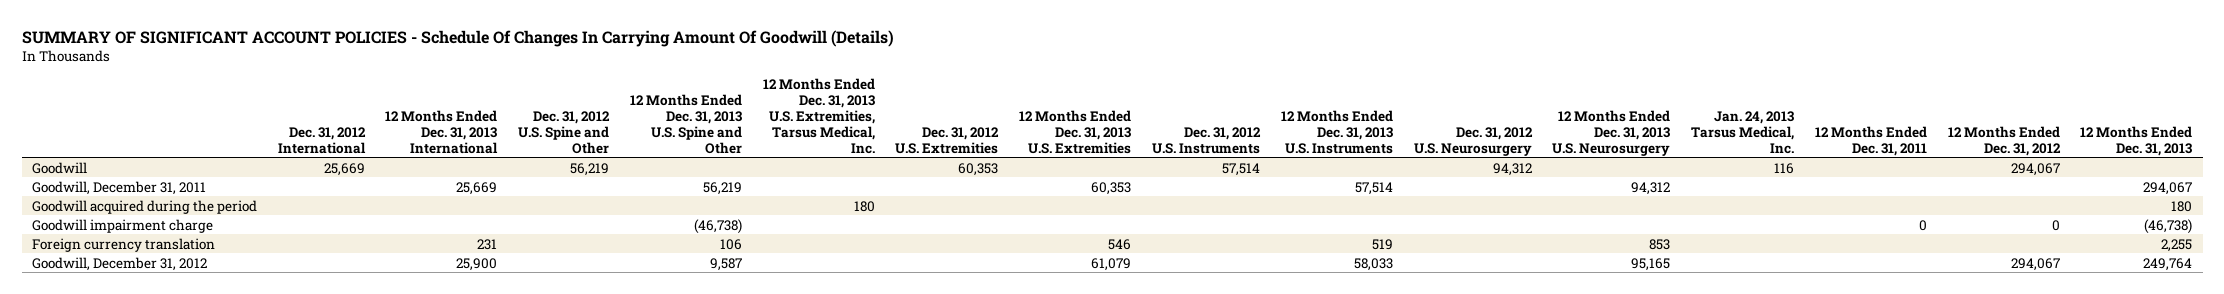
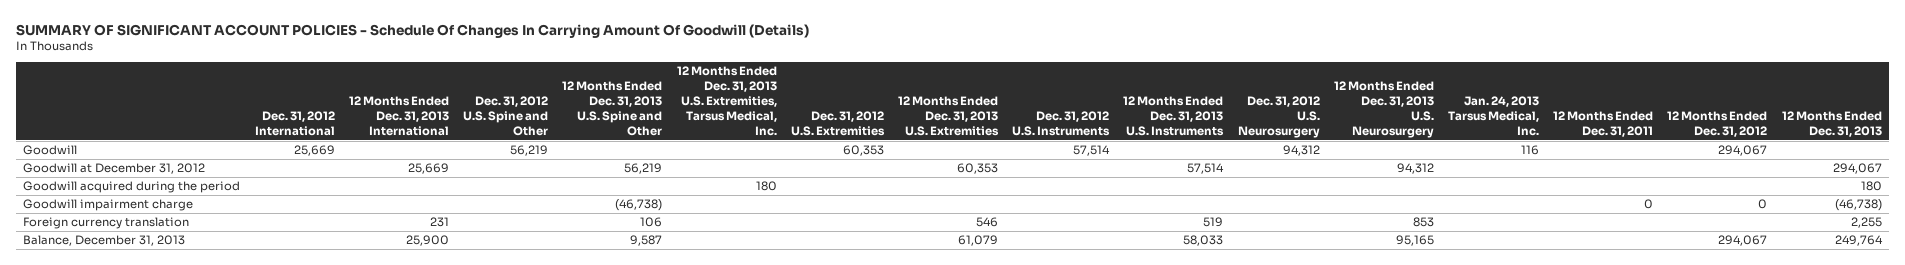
[31,180,206,195] Goodwill, December 31, 2011 -> [23,163,206,175] Goodwill at December 31, 2012
[31,256,207,271] Goodwill, December 31, 2012 -> [23,235,186,247] Balance, December 31, 2013

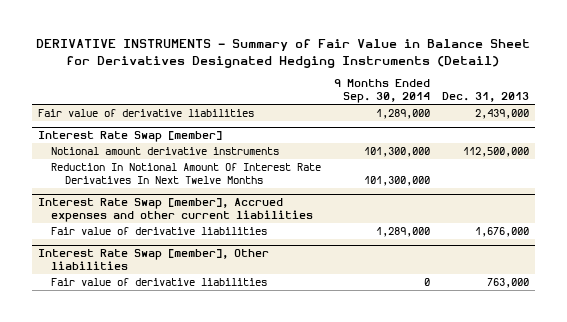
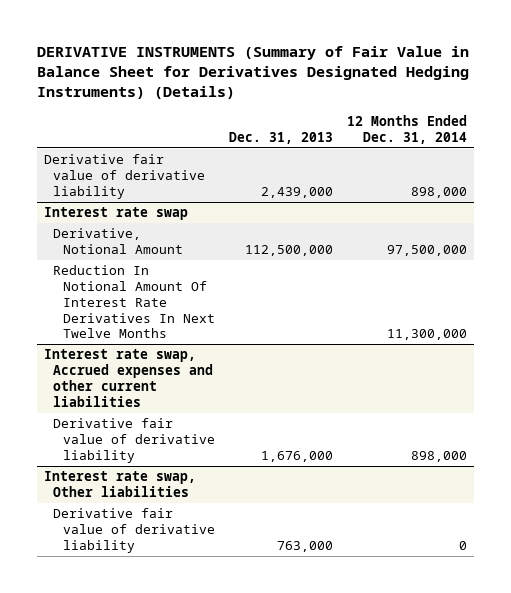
[36,39,531,68] DERIVATIVE INSTRUMENTS - Summary of Fair Value in Balance Sheet for Derivatives Designated Hedging Instruments (Detail) -> [36,46,469,100] DERIVATIVE INSTRUMENTS (Summary of Fair Value in Balance Sheet for Derivatives Designated Hedging Instruments) (Details)
[333,79,430,103] 9 Months Ended Sep. 30, 2014 -> none
none -> [346,114,467,144] 12 Months Ended Dec. 31, 2014
[37,109,254,118] Fair value of derivative liabilities -> [43,154,206,199] Derivative fair value of derivative liability
[37,131,222,143] Interest Rate Swap [member] -> [43,207,188,221] Interest rate swap
[51,147,280,156] Notional amount derivative instruments -> [53,228,183,255] Derivative, Notional Amount
[37,198,314,223] Interest Rate Swap [member], Accrued expenses and other current liabilities -> [43,349,214,407] Interest rate swap, Accrued expenses and other current liabilities
[51,227,268,236] Fair value of derivative liabilities -> [53,418,215,463] Derivative fair value of derivative liability
[37,249,269,271] Interest Rate Swap [member], Other liabilities -> [43,471,196,498] Interest rate swap, Other liabilities
[51,278,268,287] Fair value of derivative liabilities -> [53,508,215,553] Derivative fair value of derivative liability

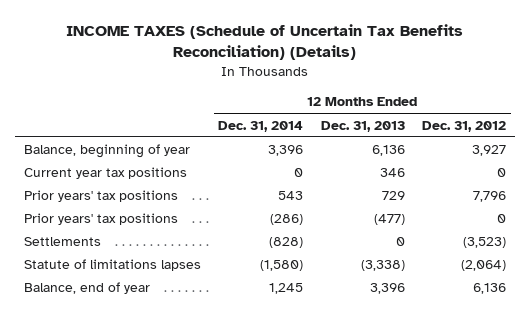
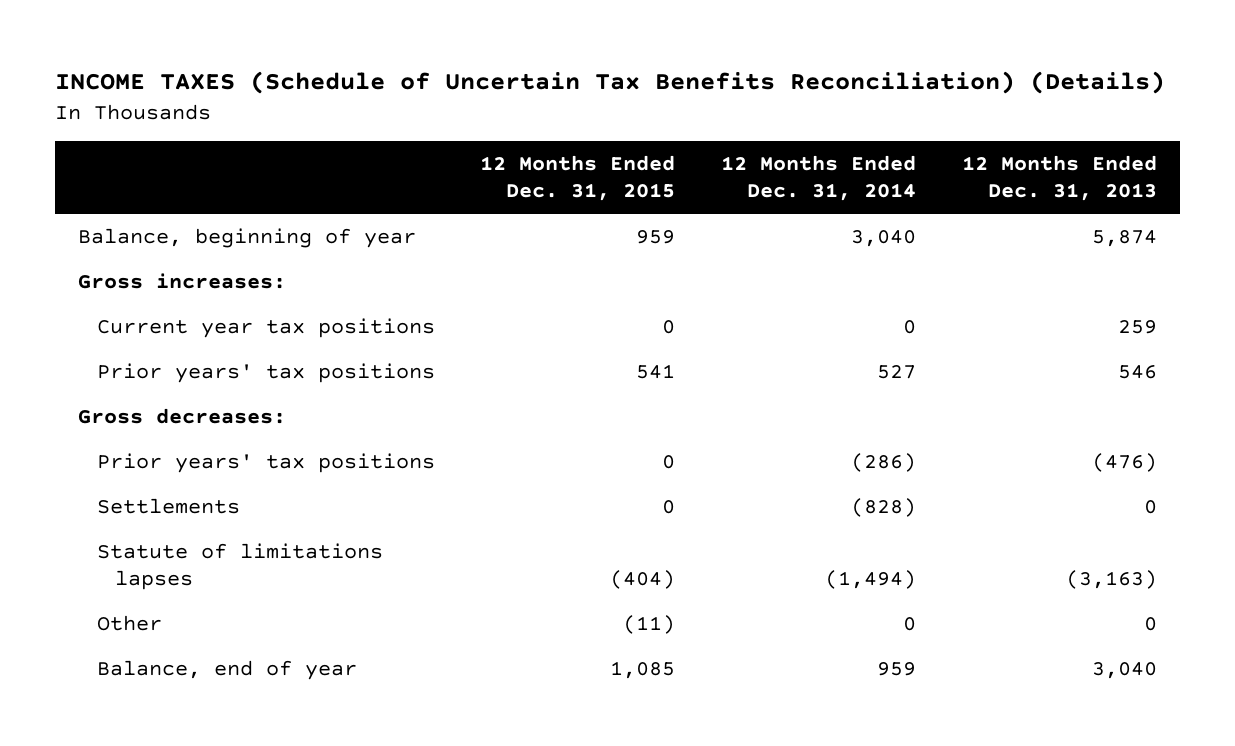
[422,120,507,132] Dec. 31, 2012 -> none
none -> [480,154,676,202] 12 Months Ended Dec. 31, 2015
[268,145,304,157] 3,396 -> [851,229,917,247] 3,040
[371,145,405,157] 6,136 -> [1091,229,1157,247] 5,874
none -> [78,272,287,289] Gross increases:
[379,168,405,178] 346 -> [1117,319,1157,334] 259
[278,191,304,201] 543 -> [877,364,917,379] 527
[381,191,405,201] 729 -> [1117,364,1157,379] 546
none -> [78,407,287,424] Gross decreases:
[373,214,405,226] (477) -> [1091,452,1157,472] (476)
[260,260,304,272] (1,580) -> [825,570,917,590] (1,494)
[360,260,405,272] (3,338) -> [1065,570,1157,590] (3,163)
none -> [96,614,162,631] Other
[269,283,304,295] 1,245 -> [877,661,917,676] 959
[369,283,405,295] 3,396 -> [1091,661,1157,679] 3,040

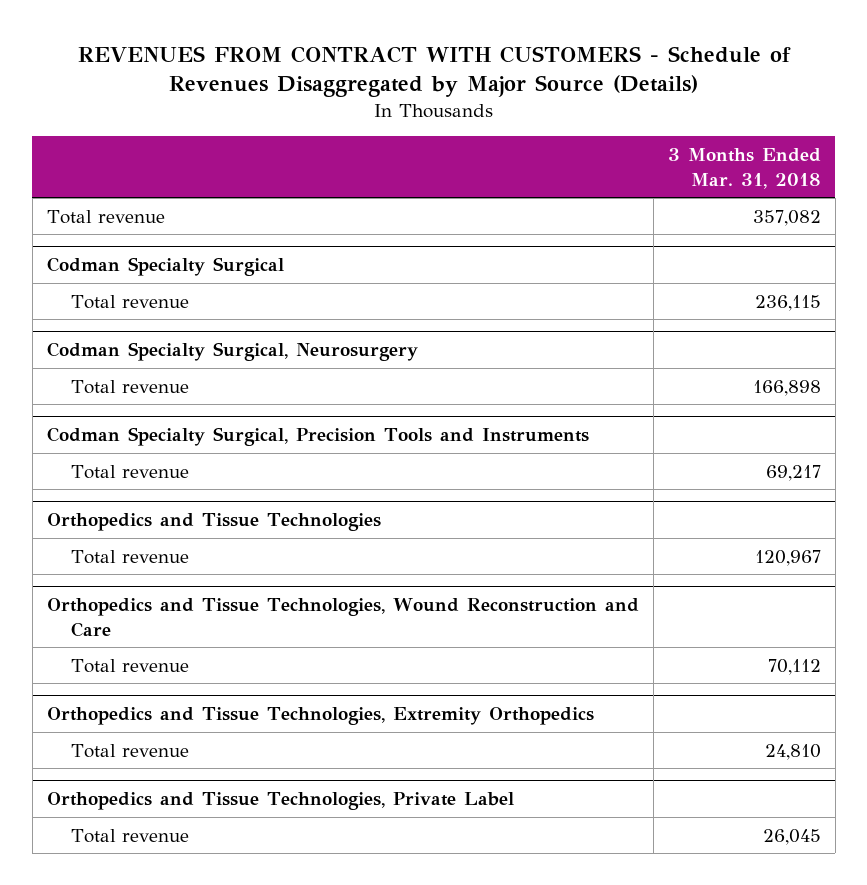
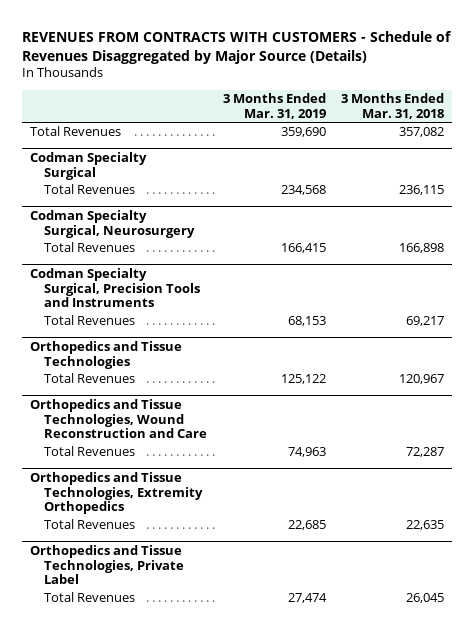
[77,45,791,98] REVENUES FROM CONTRACT WITH CUSTOMERS - Schedule of Revenues Disaggregated by Major Source (Details) -> [22,30,453,64] REVENUES FROM CONTRACTS WITH CUSTOMERS - Schedule of Revenues Disaggregated by Major Source (Details)
none -> [222,92,326,119] 3 Months Ended Mar. 31, 2019
[46,209,165,224] Total revenue -> [30,126,122,137] Total Revenues
[71,294,190,309] Total revenue -> [44,184,136,195] Total Revenues
[71,379,190,394] Total revenue -> [44,242,136,253] Total Revenues
[71,464,190,479] Total revenue -> [44,315,136,326] Total Revenues
[71,549,190,564] Total revenue -> [44,373,136,384] Total Revenues
[71,658,190,673] Total revenue -> [44,446,136,457] Total Revenues
[767,658,821,675] 70,112 -> [406,447,445,458] 72,287
[71,743,190,758] Total revenue -> [44,519,136,530] Total Revenues
[764,743,821,760] 24,810 -> [406,520,445,531] 22,635
[71,828,190,843] Total revenue -> [44,592,136,603] Total Revenues

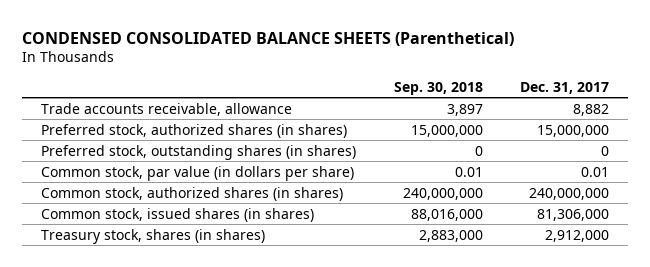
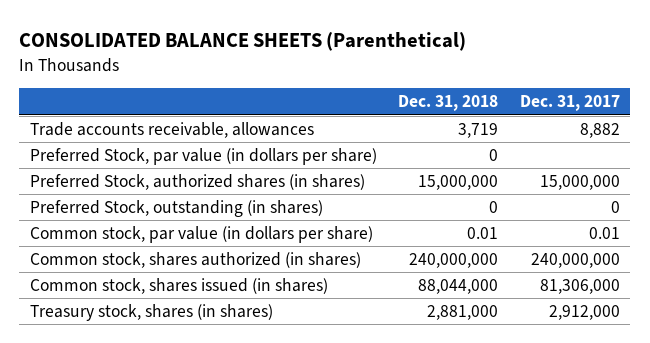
[22,31,515,46] CONDENSED CONSOLIDATED BALANCE SHEETS (Parenthetical) -> [19,31,467,51] CONSOLIDATED BALANCE SHEETS (Parenthetical)
[393,81,483,95] Sep. 30, 2018 -> none
none -> [398,95,499,112] Dec. 31, 2018
[41,102,293,116] Trade accounts receivable, allowance -> [29,122,314,139] Trade accounts receivable, allowances
none -> [29,148,377,166] Preferred Stock, par value (in dollars per share)
[41,123,348,138] Preferred stock, authorized shares (in shares) -> [29,174,365,191] Preferred Stock, authorized shares (in shares)
[41,144,357,160] Preferred stock, outstanding shares (in shares) -> [29,200,323,218] Preferred Stock, outstanding (in shares)
[41,186,344,201] Common stock, authorized shares (in shares) -> [29,252,361,269] Common stock, shares authorized (in shares)
[41,207,315,222] Common stock, issued shares (in shares) -> [29,278,328,295] Common stock, shares issued (in shares)

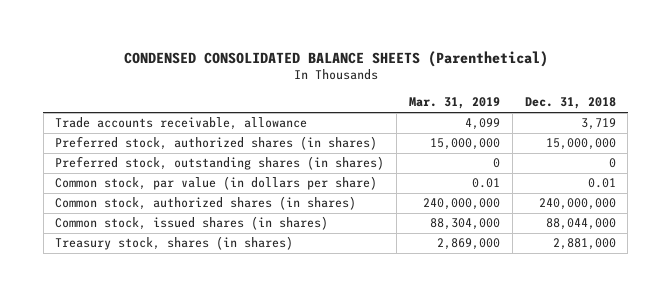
[19,31,467,51] CONSOLIDATED BALANCE SHEETS (Parenthetical) -> [123,50,548,67] CONDENSED CONSOLIDATED BALANCE SHEETS (Parenthetical)
[519,95,620,112] Dec. 31, 2017 -> none
none -> [409,97,501,110] Mar. 31, 2019
[29,148,377,166] Preferred Stock, par value (in dollars per share) -> none
[29,122,314,139] Trade accounts receivable, allowances -> [55,117,308,131] Trade accounts receivable, allowance
[29,174,365,191] Preferred Stock, authorized shares (in shares) -> [55,136,378,151] Preferred stock, authorized shares (in shares)
[29,200,323,218] Preferred Stock, outstanding (in shares) -> [55,156,385,171] Preferred stock, outstanding shares (in shares)
[29,252,361,269] Common stock, shares authorized (in shares) -> [55,196,357,211] Common stock, authorized shares (in shares)
[29,278,328,295] Common stock, shares issued (in shares) -> [55,216,329,231] Common stock, issued shares (in shares)

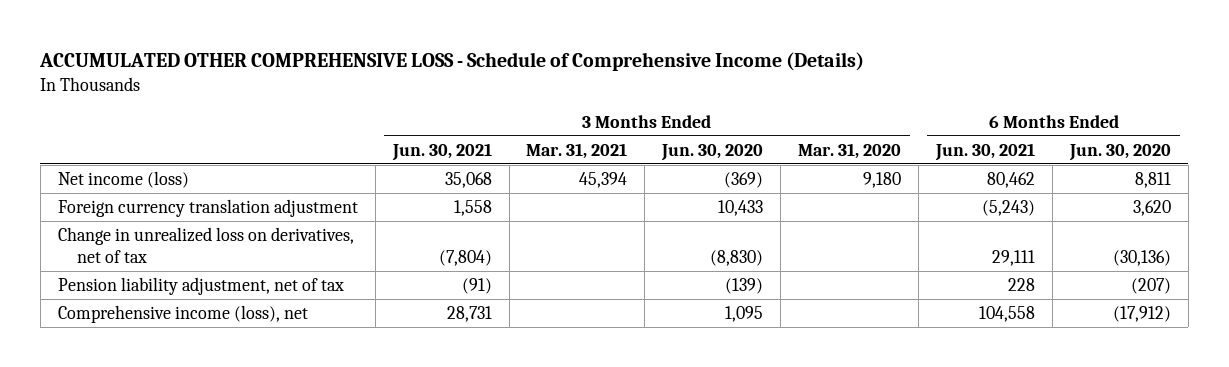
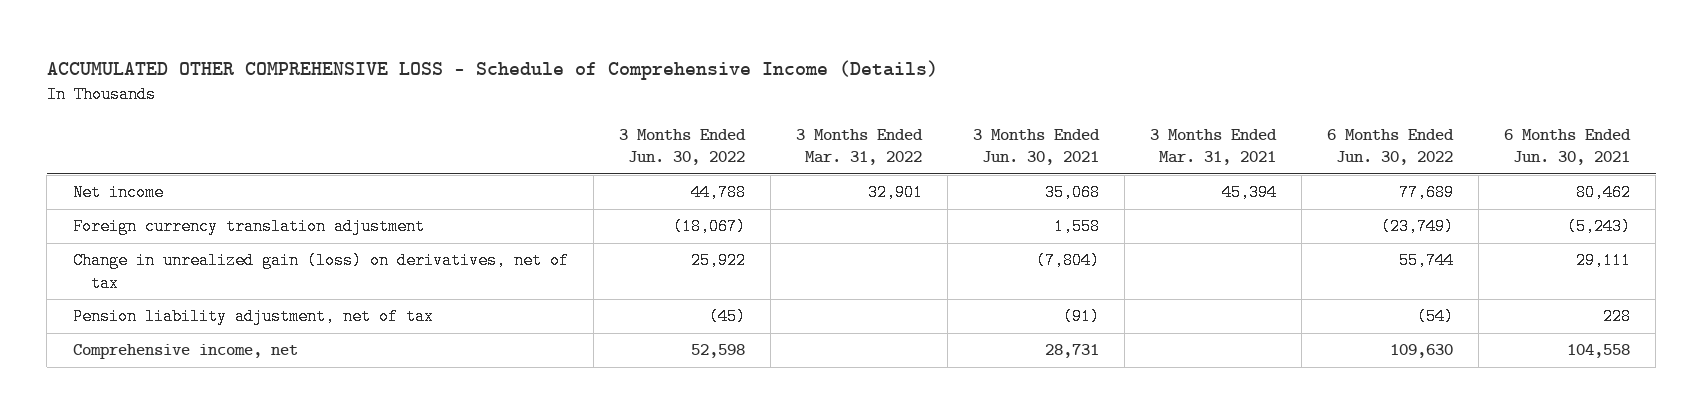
[661,143,764,161] Jun. 30, 2020 -> none
[798,142,902,159] Mar. 31, 2020 -> none
[1068,143,1171,161] Jun. 30, 2020 -> none
none -> [618,128,746,166] 3 Months Ended Jun. 30, 2022
none -> [795,128,923,166] 3 Months Ended Mar. 31, 2022
none -> [1327,128,1455,166] 6 Months Ended Jun. 30, 2022
[57,170,189,188] Net income (loss) -> [72,184,164,202] Net income
[57,226,354,263] Change in unrealized loss on derivatives, net of tax -> [72,252,569,293] Change in unrealized gain (loss) on derivatives, net of tax
[57,304,308,323] Comprehensive income (loss), net -> [72,344,298,360] Comprehensive income, net

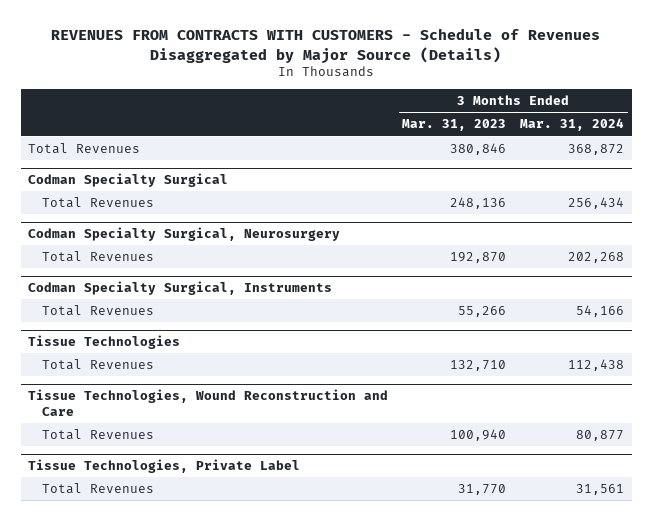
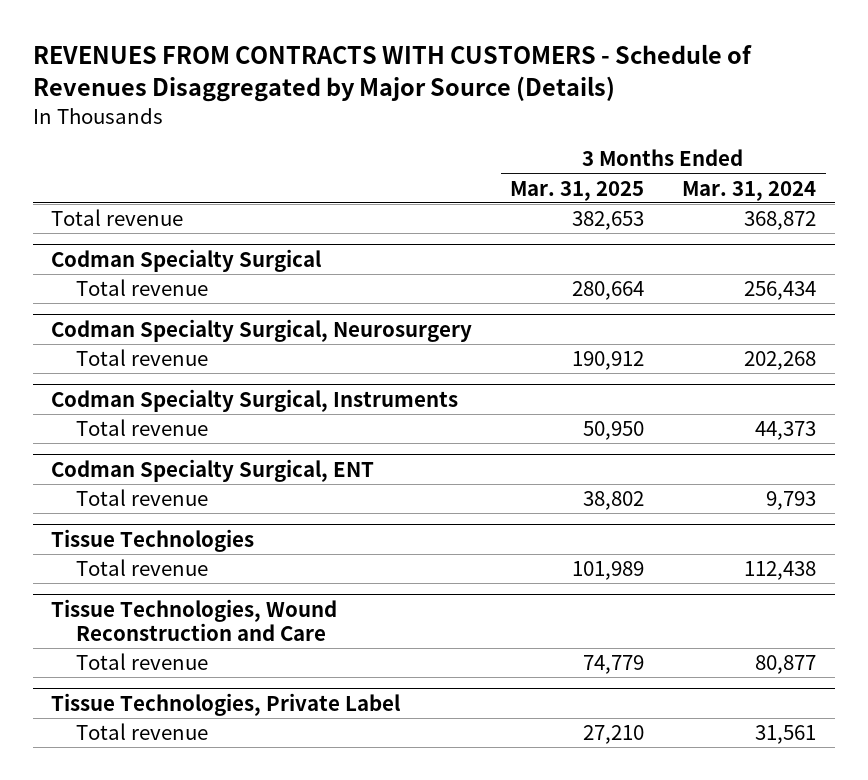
[402,119,507,132] Mar. 31, 2023 -> none
none -> [510,180,645,201] Mar. 31, 2025
[28,143,141,155] Total Revenues -> [51,209,184,227] Total revenue
[41,197,154,209] Total Revenues -> [76,279,209,297] Total revenue
[41,251,154,263] Total Revenues -> [76,349,209,367] Total revenue
[41,305,154,317] Total Revenues -> [76,419,209,437] Total revenue
[576,305,625,318] 54,166 -> [755,421,817,441] 44,373
none -> [51,459,375,483] Codman Specialty Surgical, ENT
none -> [76,489,209,507] Total revenue
[41,359,154,371] Total Revenues -> [76,559,209,577] Total revenue
[41,429,154,441] Total Revenues -> [76,653,209,671] Total revenue
[41,483,154,495] Total Revenues -> [76,723,209,741] Total revenue

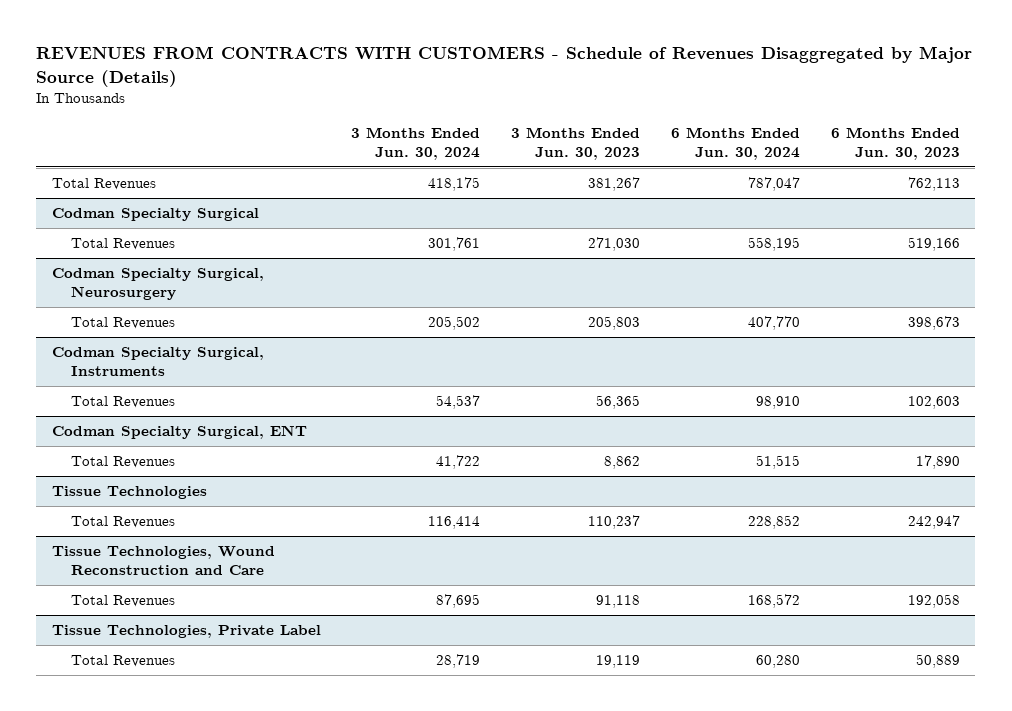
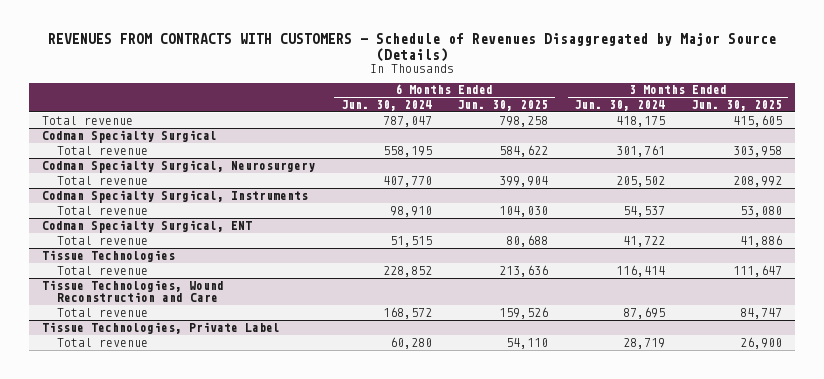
[511,126,641,160] 3 Months Ended Jun. 30, 2023 -> none
[830,126,960,160] 6 Months Ended Jun. 30, 2023 -> none
none -> [457,99,549,111] Jun. 30, 2025
none -> [690,99,782,111] Jun. 30, 2025
[51,178,156,191] Total Revenues -> [41,115,133,125] Total revenue
[70,238,175,251] Total Revenues -> [57,145,149,155] Total revenue
[70,317,175,330] Total Revenues -> [57,175,149,185] Total revenue
[70,396,175,409] Total Revenues -> [57,205,149,215] Total revenue
[70,456,175,469] Total Revenues -> [57,235,149,245] Total revenue
[70,516,175,529] Total Revenues -> [57,265,149,275] Total revenue
[70,595,175,608] Total Revenues -> [57,307,149,317] Total revenue
[70,655,175,668] Total Revenues -> [57,337,149,347] Total revenue

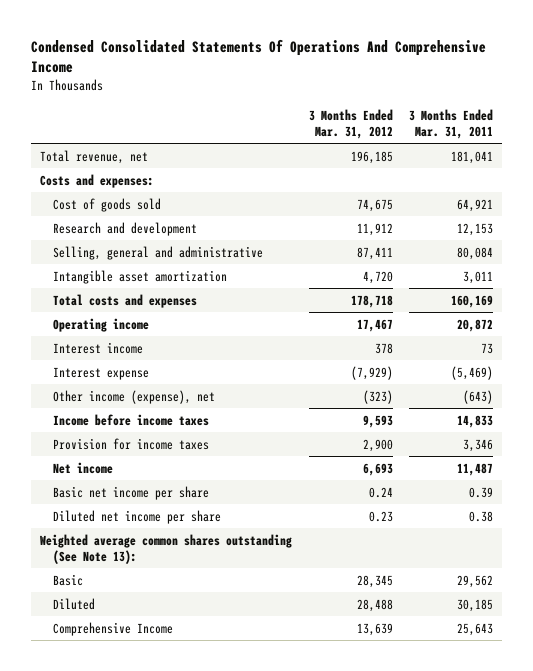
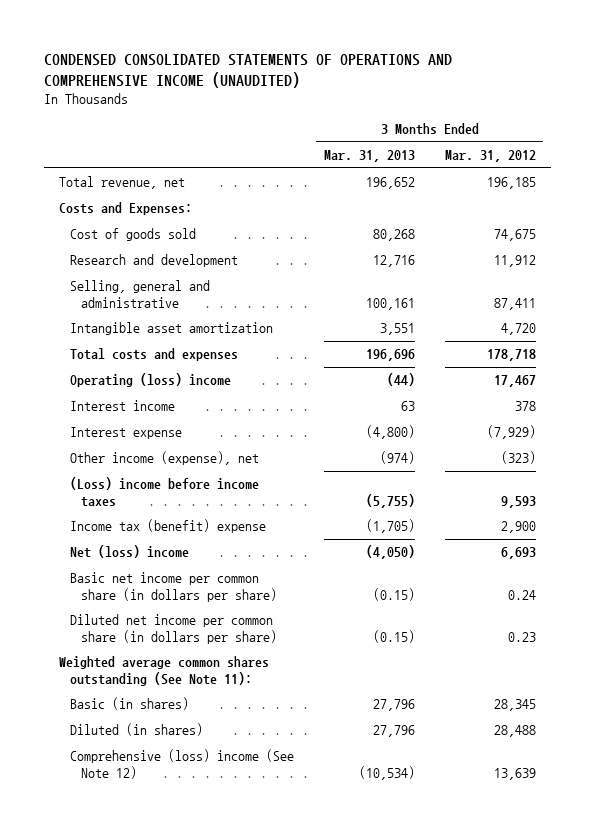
[31,38,487,74] Condensed Consolidated Statements Of Operations And Comprehensive Income -> [43,54,452,88] CONDENSED CONSOLIDATED STATEMENTS OF OPERATIONS AND COMPREHENSIVE INCOME (UNAUDITED)
[409,108,494,140] 3 Months Ended Mar. 31, 2011 -> none
none -> [323,149,415,162] Mar. 31, 2013
[39,173,154,188] Costs and expenses: -> [58,202,192,216] Costs and Expenses:
[52,317,149,332] Operating income -> [69,373,231,388] Operating (loss) income
[52,413,209,426] Income before income taxes -> [69,477,259,507] (Loss) income before income taxes
[52,437,209,450] Provision for income taxes -> [69,519,266,534] Income tax (benefit) expense
[52,461,113,474] Net income -> [69,545,189,559] Net (loss) income
[52,485,209,500] Basic net income per share -> [69,572,278,602] Basic net income per common share (in dollars per share)
[52,509,221,524] Diluted net income per share -> [69,614,278,644] Diluted net income per common share (in dollars per share)
[39,533,292,564] Weighted average common shares outstanding (See Note 13): -> [58,656,269,686] Weighted average common shares outstanding (See Note 11):
[52,573,83,586] Basic -> [69,697,189,711] Basic (in shares)
[52,597,95,610] Diluted -> [69,723,203,737] Diluted (in shares)
[52,621,173,636] Comprehensive Income -> [69,749,294,779] Comprehensive (loss) income (See Note 12)

